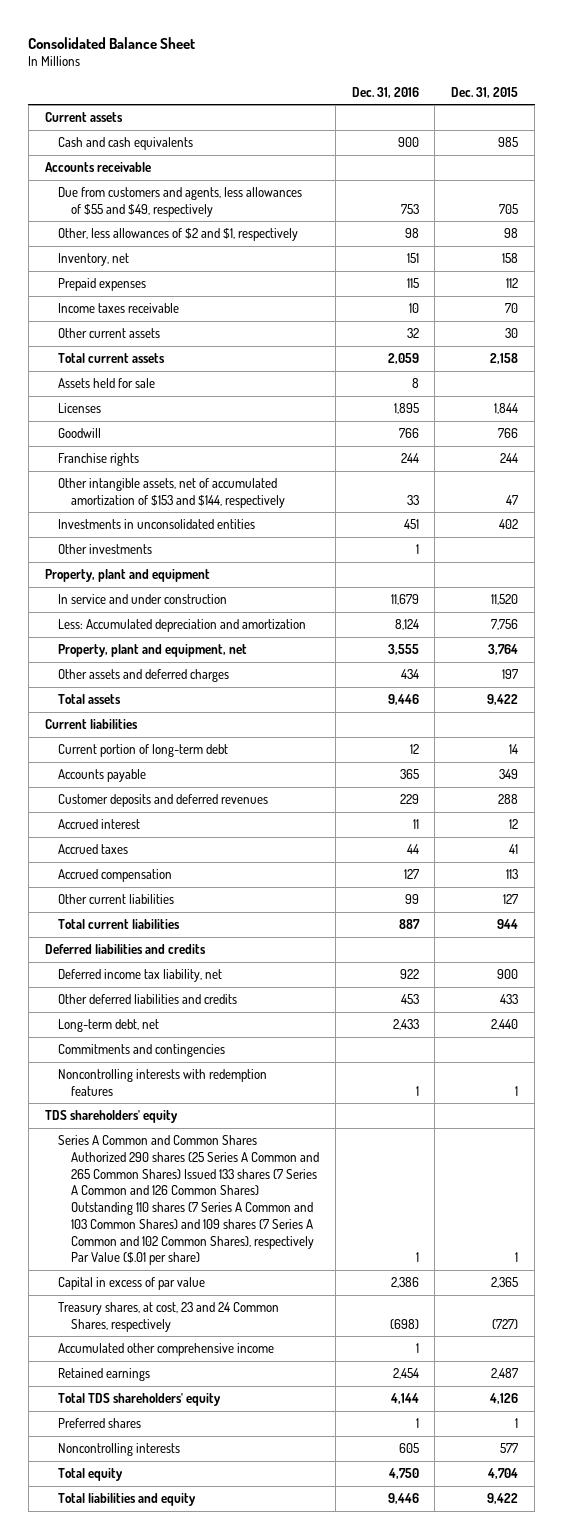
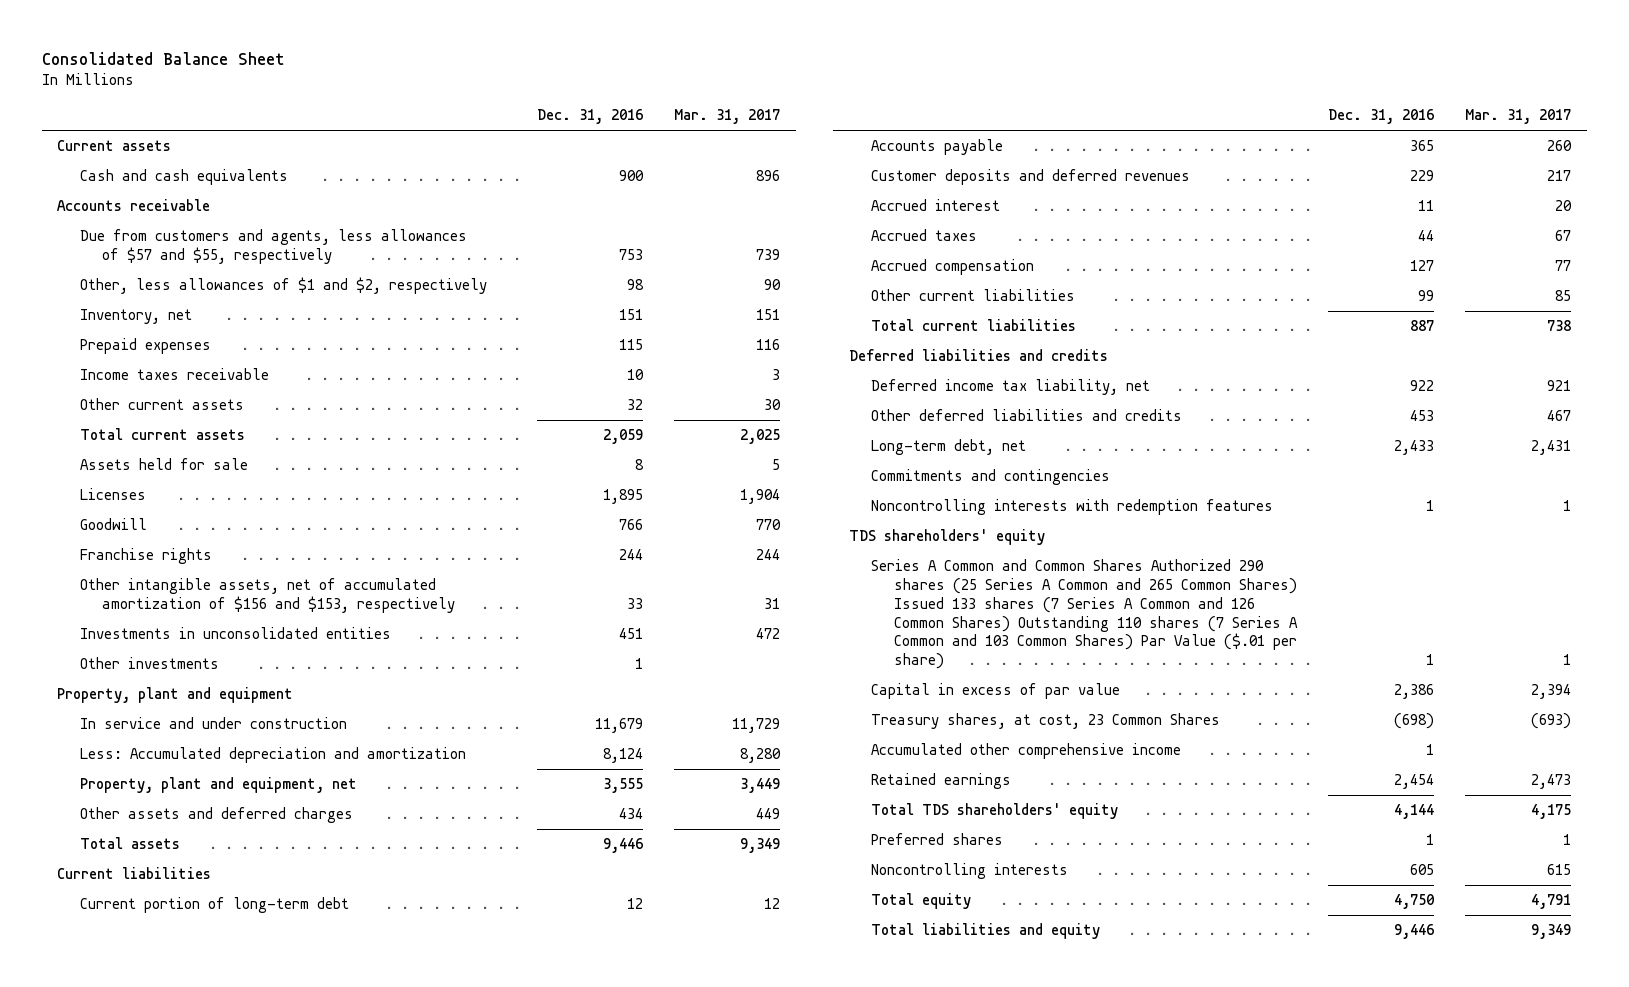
[451,86,519,98] Dec. 31, 2015 -> none
none -> [673,109,780,125] Mar. 31, 2017
[57,187,302,217] Due from customers and agents, less allowances of $55 and $49, respectively -> [79,229,467,265] Due from customers and agents, less allowances of $57 and $55, respectively
[57,228,298,242] Other, less allowances of $2 and $1, respectively -> [79,277,487,295] Other, less allowances of $1 and $2, respectively
[57,478,285,508] Other intangible assets, net of accumulated amortization of $153 and $144, respectively -> [79,578,456,614] Other intangible assets, net of accumulated amortization of $156 and $153, respectively
[57,1135,319,1266] Series A Common and Common Shares Authorized 290 shares (25 Series A Common and 265 Common Shares) Issued 133 shares (7 Series A Common and 126 Common Shares) Outstanding 110 shares (7 Series A Common and 103 Common Shares) and 109 shares (7 Series A Common and 102 Common Shares), respectively Par Value ($.01 per share) -> [871,559,1298,670] Series A Common and Common Shares Authorized 290 shares (25 Series A Common and 265 Common Shares) Issued 133 shares (7 Series A Common and 126 Common Shares) Outstanding 110 shares (7 Series A Common and 103 Common Shares) Par Value ($.01 per share)
[57,1302,279,1332] Treasury shares, at cost, 23 and 24 Common Shares, respectively -> [871,713,1221,730] Treasury shares, at cost, 23 Common Shares

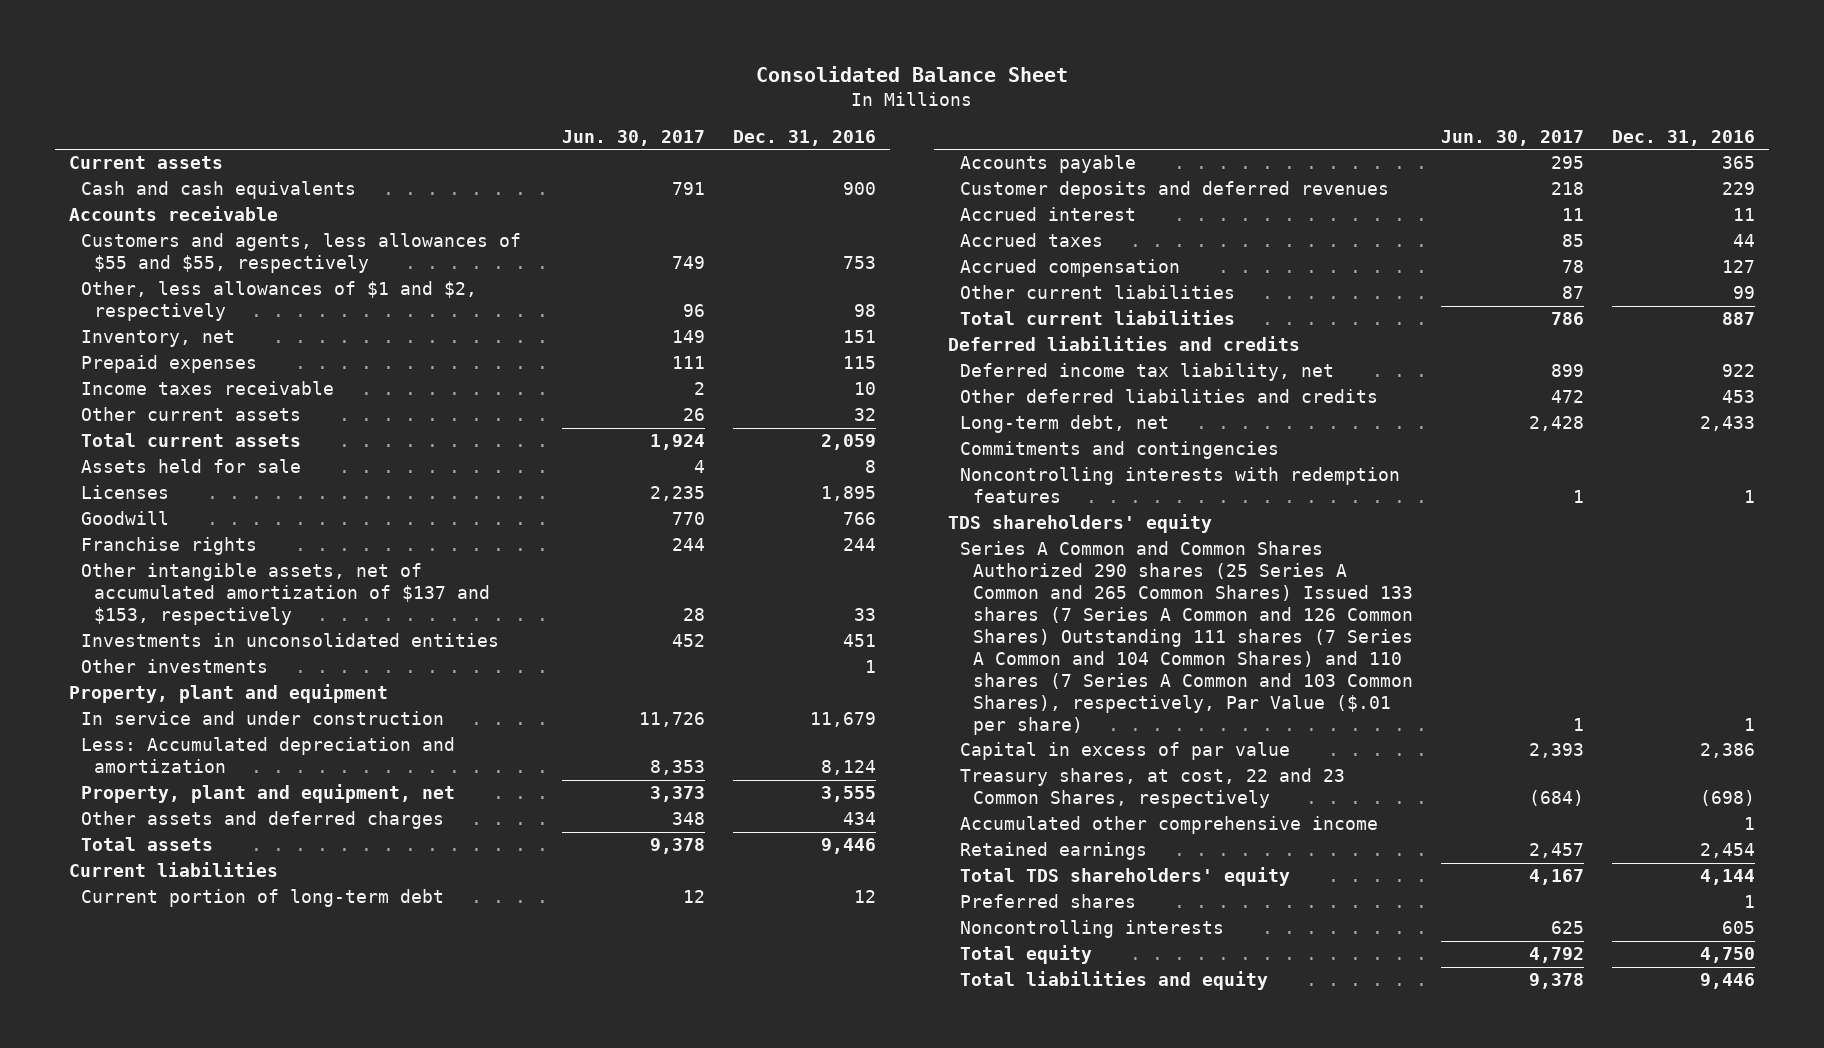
[673,109,780,125] Mar. 31, 2017 -> none
none -> [561,129,705,146] Jun. 30, 2017
[79,229,467,265] Due from customers and agents, less allowances of $57 and $55, respectively -> [81,233,522,274] Customers and agents, less allowances of $55 and $55, respectively
[79,578,456,614] Other intangible assets, net of accumulated amortization of $156 and $153, respectively -> [81,563,490,626] Other intangible assets, net of accumulated amortization of $137 and $153, respectively
[871,559,1298,670] Series A Common and Common Shares Authorized 290 shares (25 Series A Common and 265 Common Shares) Issued 133 shares (7 Series A Common and 126 Common Shares) Outstanding 110 shares (7 Series A Common and 103 Common Shares) Par Value ($.01 per share) -> [960,541,1413,735] Series A Common and Common Shares Authorized 290 shares (25 Series A Common and 265 Common Shares) Issued 133 shares (7 Series A Common and 126 Common Shares) Outstanding 111 shares (7 Series A Common and 104 Common Shares) and 110 shares (7 Series A Common and 103 Common Shares), respectively, Par Value ($.01 per share)
[871,713,1221,730] Treasury shares, at cost, 23 Common Shares -> [960,768,1346,809] Treasury shares, at cost, 22 and 23 Common Shares, respectively

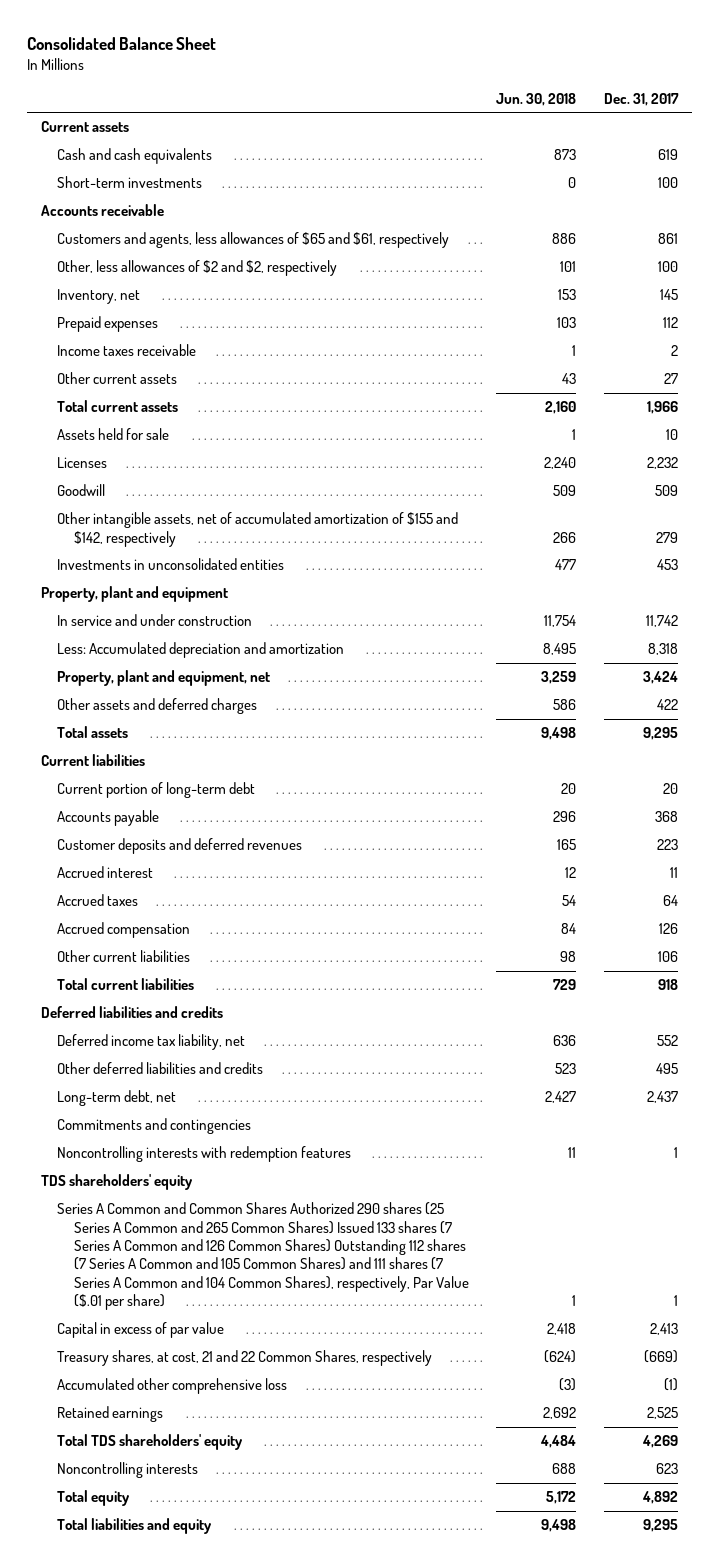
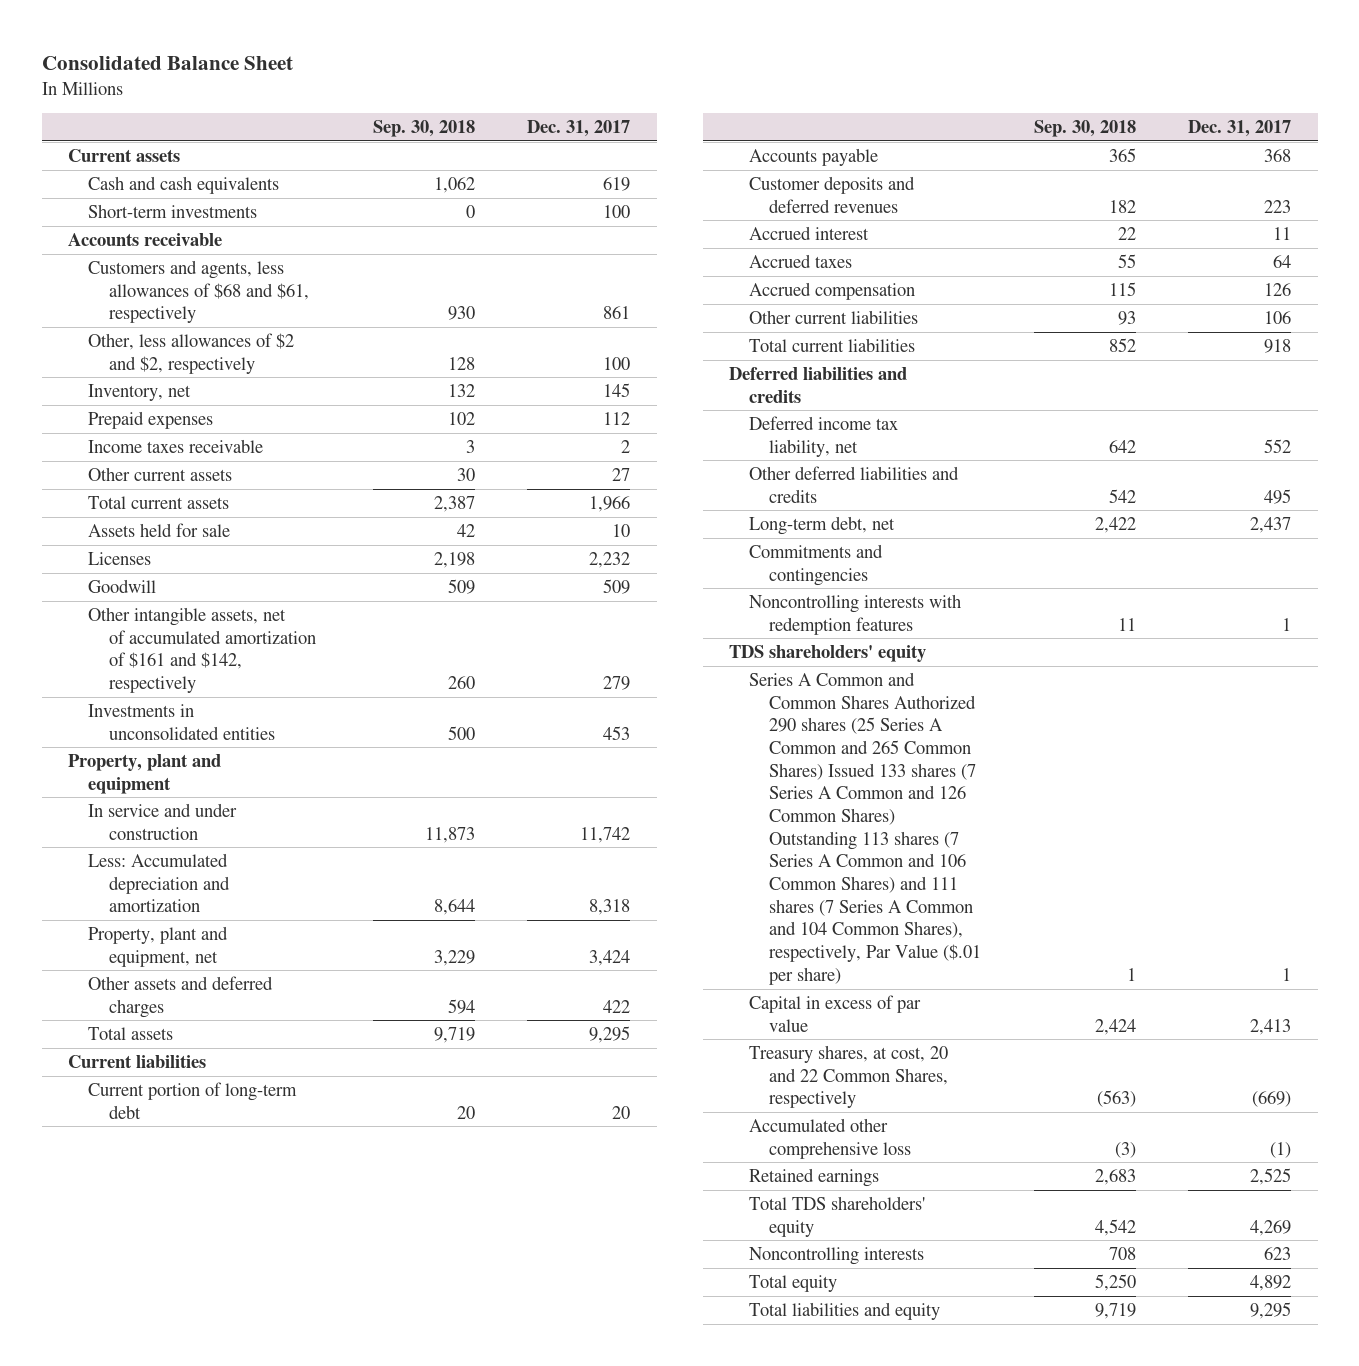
[496,92,577,106] Jun. 30, 2018 -> none
none -> [372,120,475,138] Sep. 30, 2018
[57,232,450,249] Customers and agents, less allowances of $65 and $61, respectively -> [88,259,309,324] Customers and agents, less allowances of $68 and $61, respectively
[57,512,459,547] Other intangible assets, net of accumulated amortization of $155 and $142, respectively -> [88,606,316,693] Other intangible assets, net of accumulated amortization of $161 and $142, respectively
[57,1202,469,1311] Series A Common and Common Shares Authorized 290 shares (25 Series A Common and 265 Common Shares) Issued 133 shares (7 Series A Common and 126 Common Shares) Outstanding 112 shares (7 Series A Common and 105 Common Shares) and 111 shares (7 Series A Common and 104 Common Shares), respectively, Par Value ($.01 per share) -> [749,671,982,985] Series A Common and Common Shares Authorized 290 shares (25 Series A Common and 265 Common Shares) Issued 133 shares (7 Series A Common and 126 Common Shares) Outstanding 113 shares (7 Series A Common and 106 Common Shares) and 111 shares (7 Series A Common and 104 Common Shares), respectively, Par Value ($.01 per share)
[57,1350,433,1367] Treasury shares, at cost, 21 and 22 Common Shares, respectively -> [749,1044,949,1109] Treasury shares, at cost, 20 and 22 Common Shares, respectively

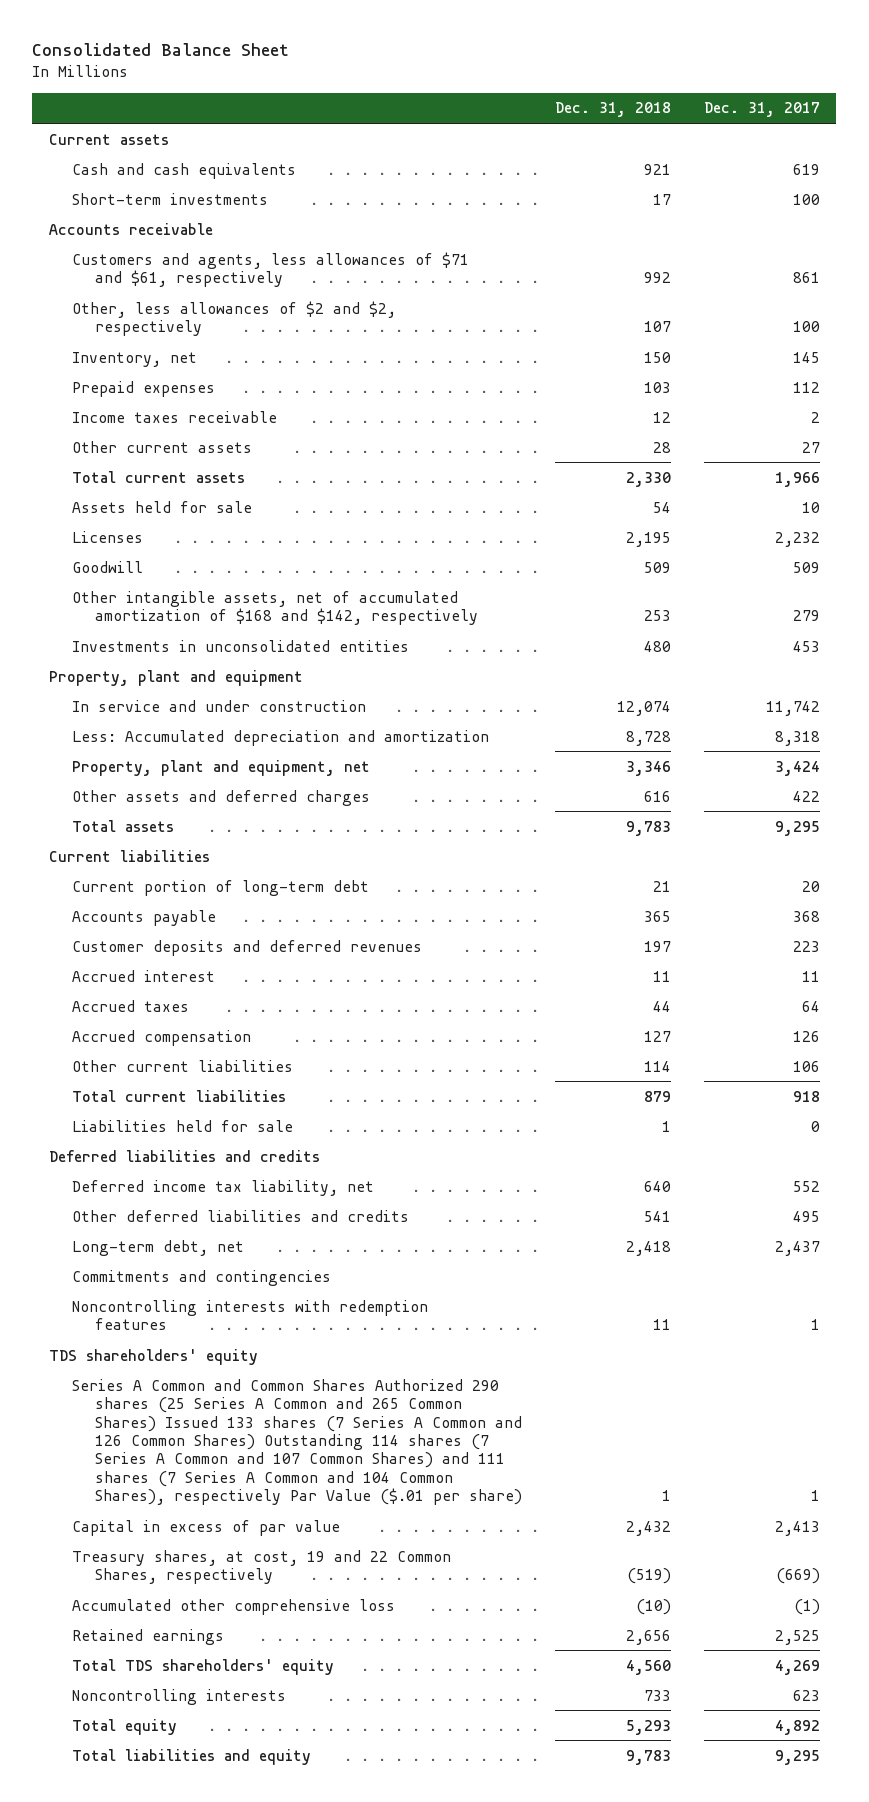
[372,120,475,138] Sep. 30, 2018 -> none
none -> [555,102,672,118] Dec. 31, 2018
[88,259,309,324] Customers and agents, less allowances of $68 and $61, respectively -> [72,251,470,288] Customers and agents, less allowances of $71 and $61, respectively
[88,606,316,693] Other intangible assets, net of accumulated amortization of $161 and $142, respectively -> [72,590,479,626] Other intangible assets, net of accumulated amortization of $168 and $142, respectively
none -> [72,1119,294,1132] Liabilities held for sale
[749,671,982,985] Series A Common and Common Shares Authorized 290 shares (25 Series A Common and 265 Common Shares) Issued 133 shares (7 Series A Common and 126 Common Shares) Outstanding 113 shares (7 Series A Common and 106 Common Shares) and 111 shares (7 Series A Common and 104 Common Shares), respectively, Par Value ($.01 per share) -> [72,1378,523,1506] Series A Common and Common Shares Authorized 290 shares (25 Series A Common and 265 Common Shares) Issued 133 shares (7 Series A Common and 126 Common Shares) Outstanding 114 shares (7 Series A Common and 107 Common Shares) and 111 shares (7 Series A Common and 104 Common Shares), respectively Par Value ($.01 per share)
[749,1044,949,1109] Treasury shares, at cost, 20 and 22 Common Shares, respectively -> [72,1549,452,1585] Treasury shares, at cost, 19 and 22 Common Shares, respectively

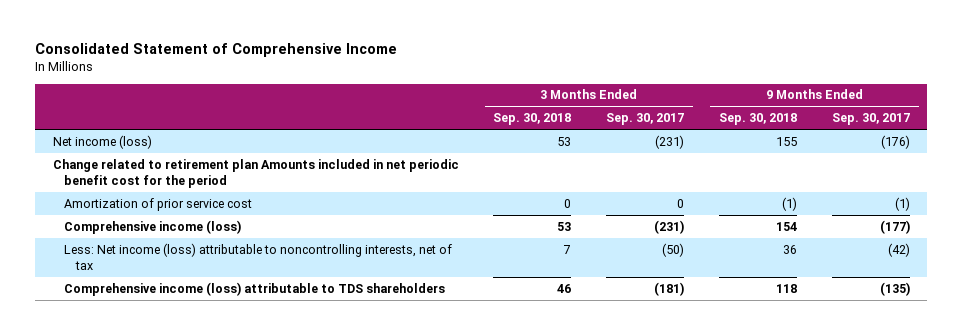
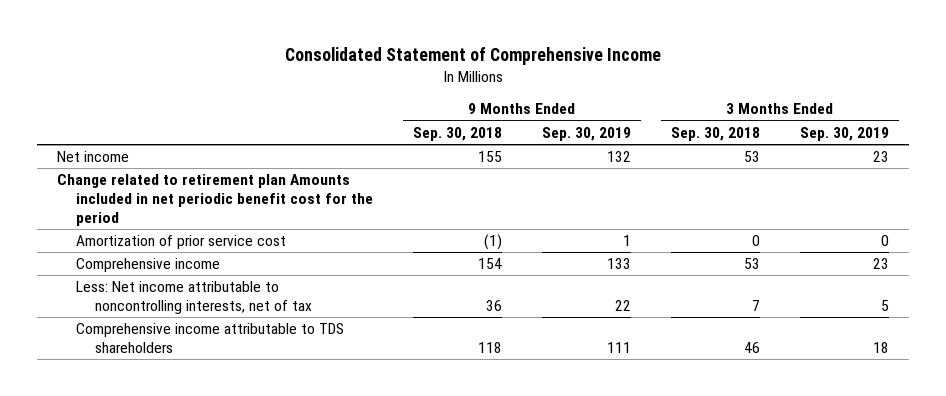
[606,113,685,126] Sep. 30, 2017 -> none
[831,113,910,126] Sep. 30, 2017 -> none
none -> [542,126,632,141] Sep. 30, 2019
none -> [800,126,890,141] Sep. 30, 2019
[52,134,152,149] Net income (loss) -> [57,151,130,163] Net income
[64,219,242,234] Comprehensive income (loss) -> [76,258,221,273] Comprehensive income
[64,242,453,270] Less: Net income (loss) attributable to noncontrolling interests, net of tax -> [76,281,313,315] Less: Net income attributable to noncontrolling interests, net of tax
[64,281,446,296] Comprehensive income (loss) attributable to TDS shareholders -> [76,323,345,354] Comprehensive income attributable to TDS shareholders

